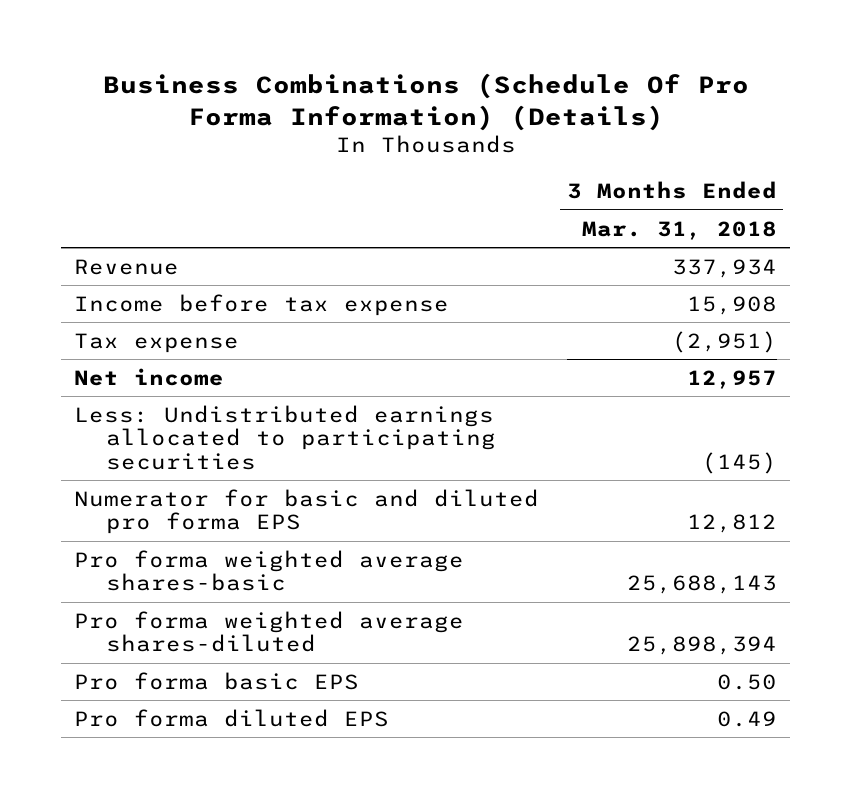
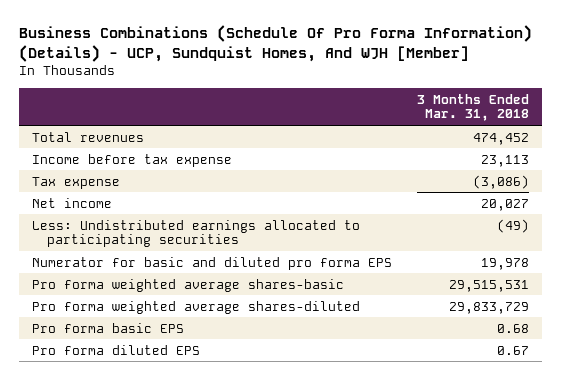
[102,72,749,131] Business Combinations (Schedule Of Pro Forma Information) (Details) -> [18,25,532,63] Business Combinations (Schedule Of Pro Forma Information) (Details) - UCP, Sundquist Homes, And WJH [Member]
[74,258,180,275] Revenue -> none
none -> [31,131,144,142] Total revenues
[686,295,777,315] 15,908 -> [481,154,530,167] 23,113
[671,330,777,353] (2,951) -> [473,174,530,189] (3,086)
[686,369,777,389] 12,957 -> [481,198,530,211] 20,027
[701,452,777,475] (145) -> [497,218,530,233] (49)
[686,514,777,534] 12,812 -> [481,257,530,270] 19,978
[626,575,777,595] 25,688,143 -> [449,279,530,292] 29,515,531
[626,636,777,656] 25,898,394 -> [449,301,530,314] 29,833,729
[716,673,777,690] 0.50 -> [497,323,530,333] 0.68
[716,710,777,727] 0.49 -> [497,345,530,355] 0.67

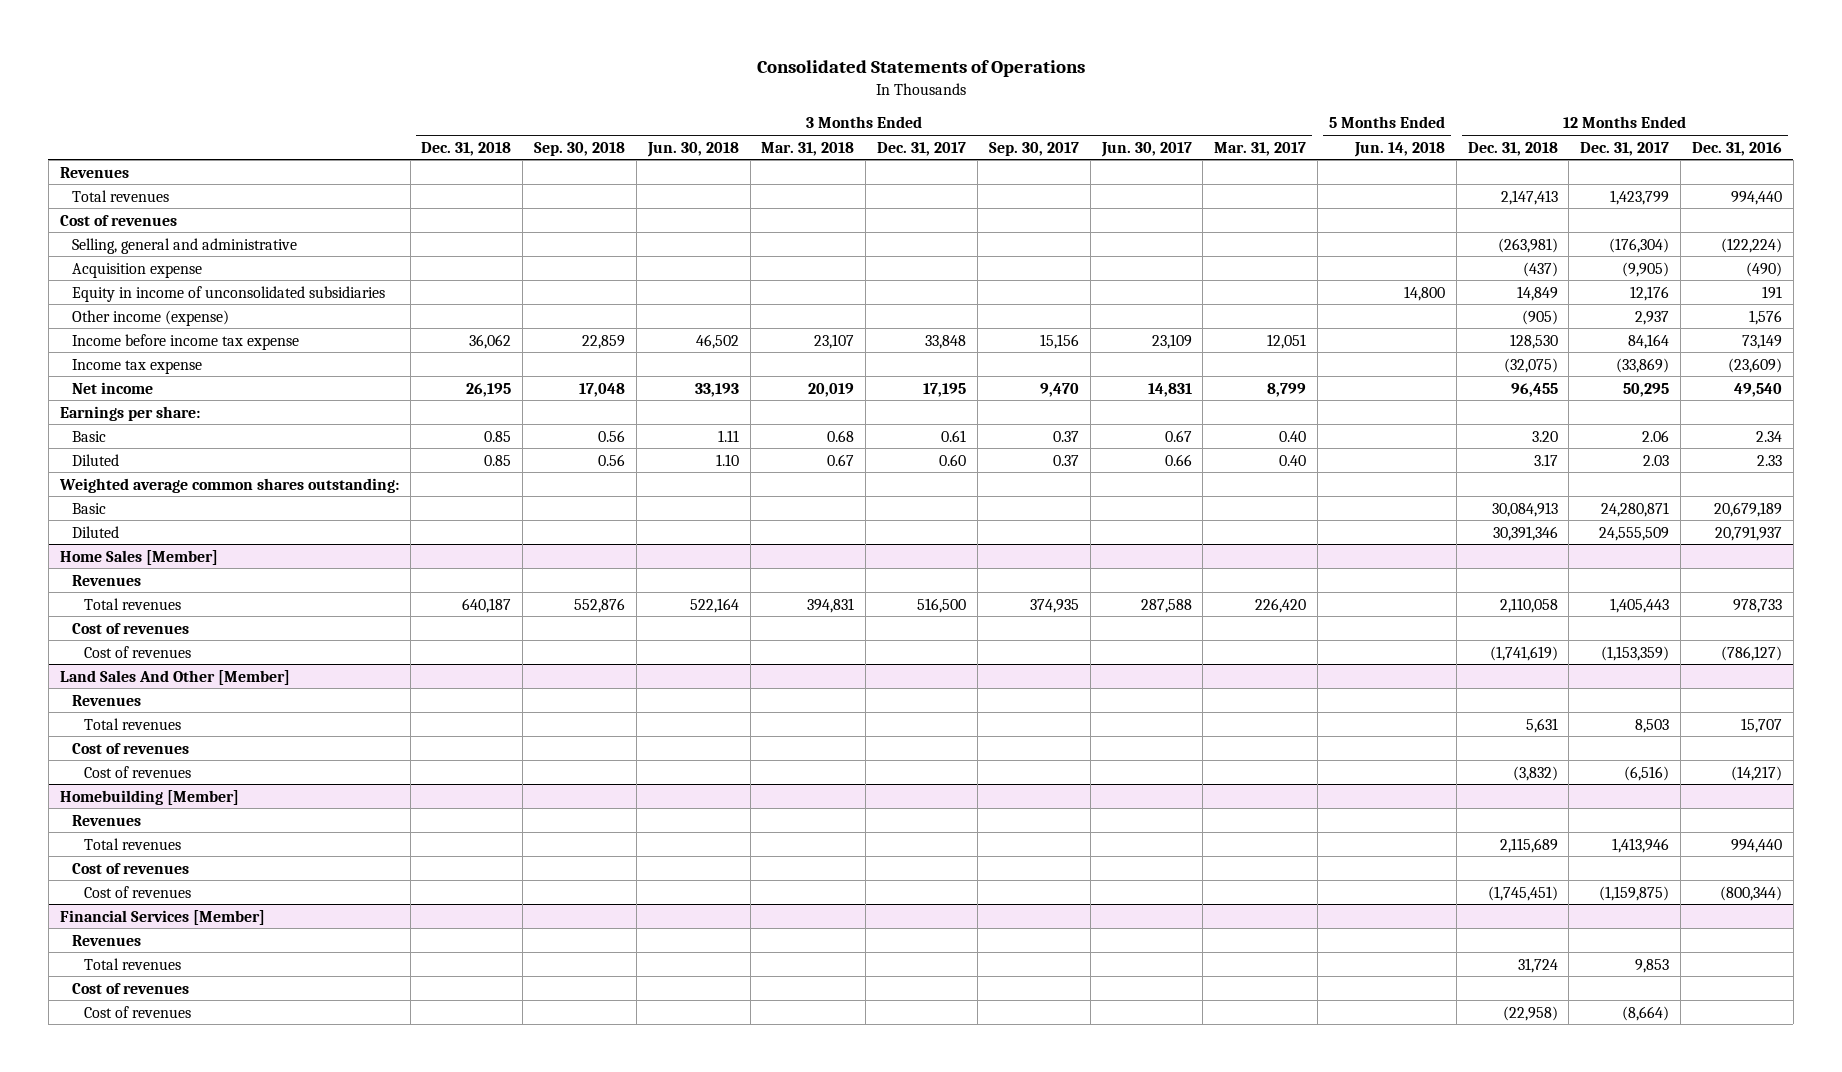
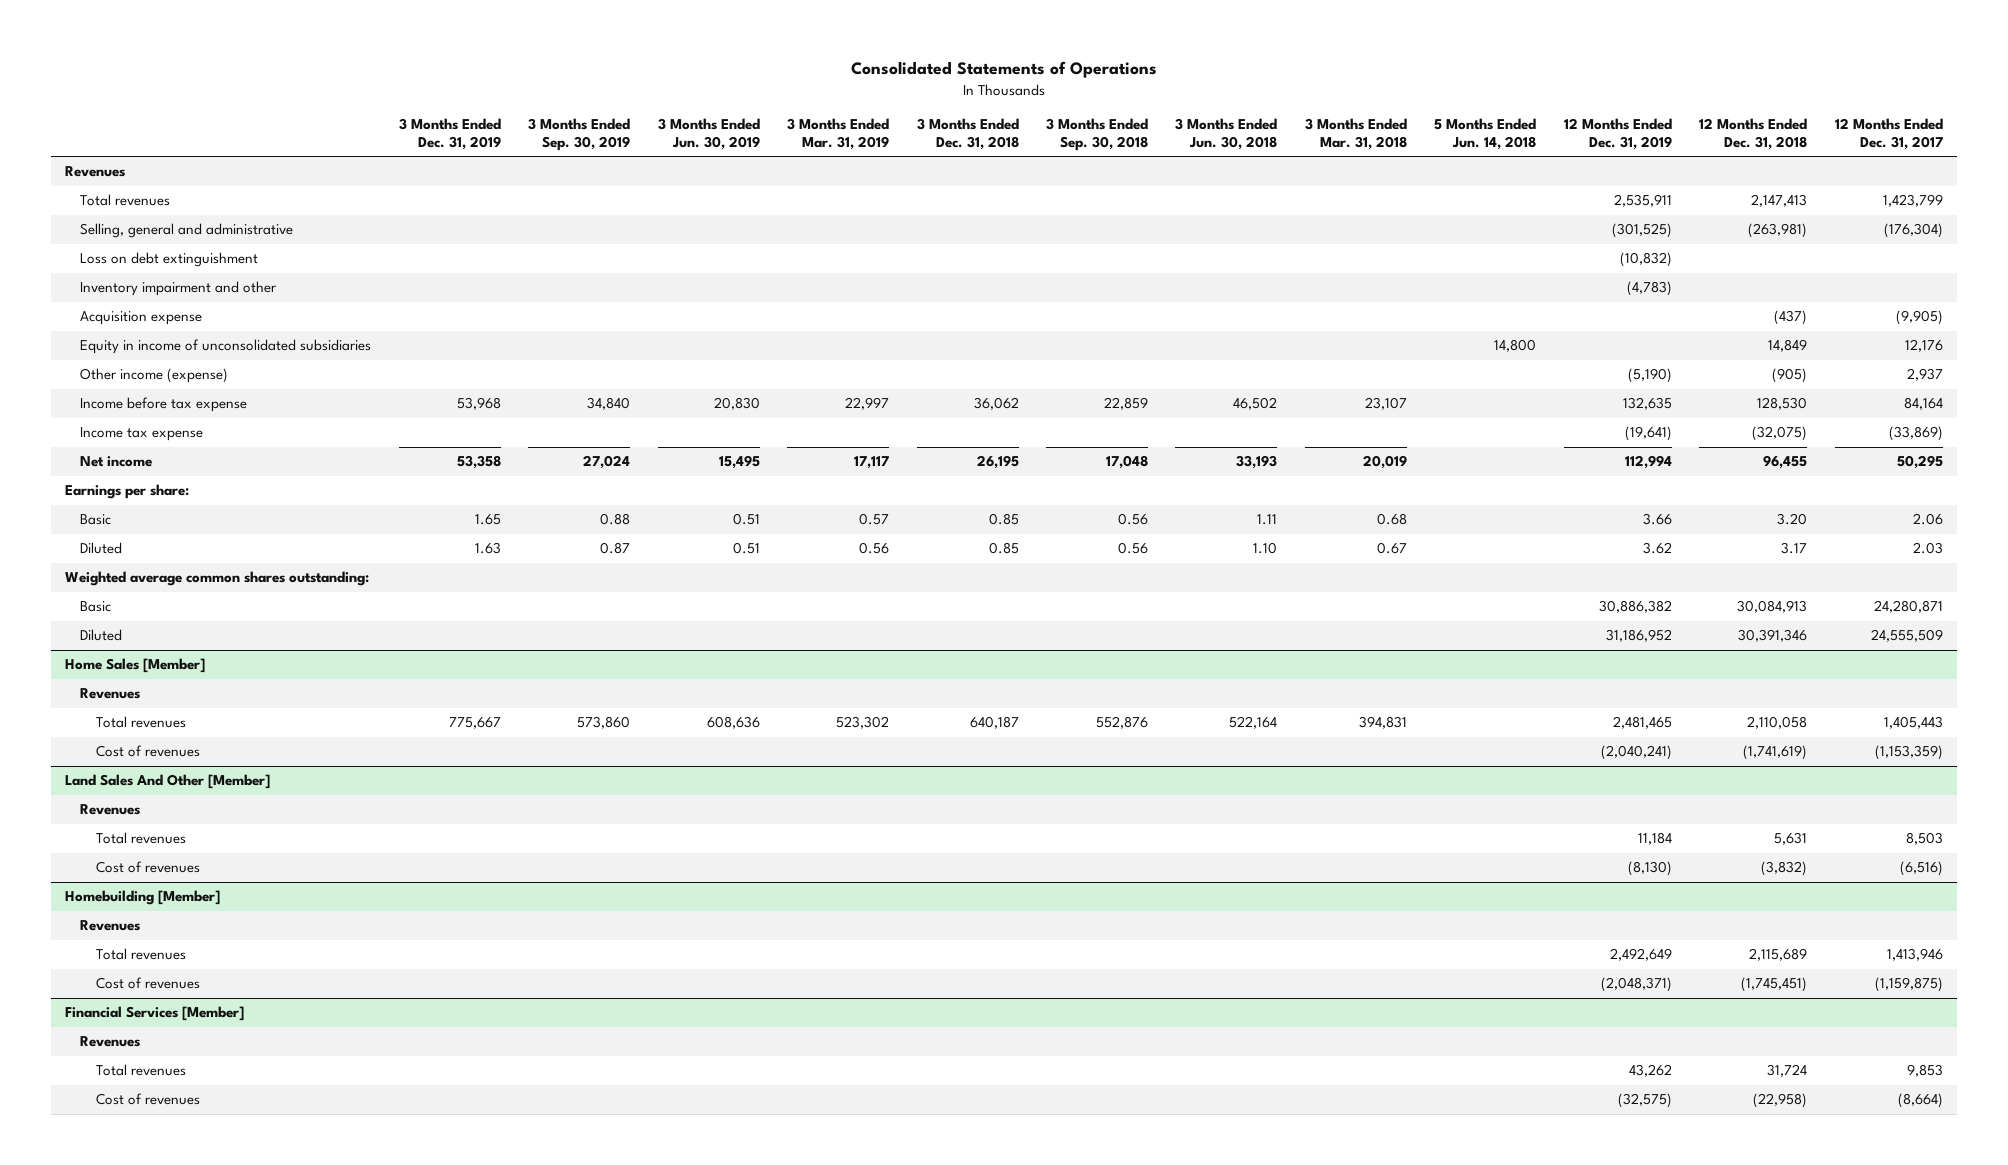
[877,141,967,156] Dec. 31, 2017 -> none
[988,141,1079,156] Sep. 30, 2017 -> none
[1100,141,1192,157] Jun. 30, 2017 -> none
[1214,141,1307,156] Mar. 31, 2017 -> none
[1691,141,1782,156] Dec. 31, 2016 -> none
none -> [398,118,501,150] 3 Months Ended Dec. 31, 2019
none -> [528,118,631,151] 3 Months Ended Sep. 30, 2019
none -> [657,118,760,150] 3 Months Ended Jun. 30, 2019
none -> [787,118,890,150] 3 Months Ended Mar. 31, 2019
none -> [1563,118,1672,150] 12 Months Ended Dec. 31, 2019
[59,214,177,226] Cost of revenues -> none
none -> [80,252,259,268] Loss on debt extinguishment
none -> [80,281,278,297] Inventory impairment and other
[71,333,299,350] Income before income tax expense -> [80,397,248,413] Income before tax expense
[71,622,189,634] Cost of revenues -> none
[71,742,189,754] Cost of revenues -> none
[71,862,189,874] Cost of revenues -> none
[71,982,189,994] Cost of revenues -> none

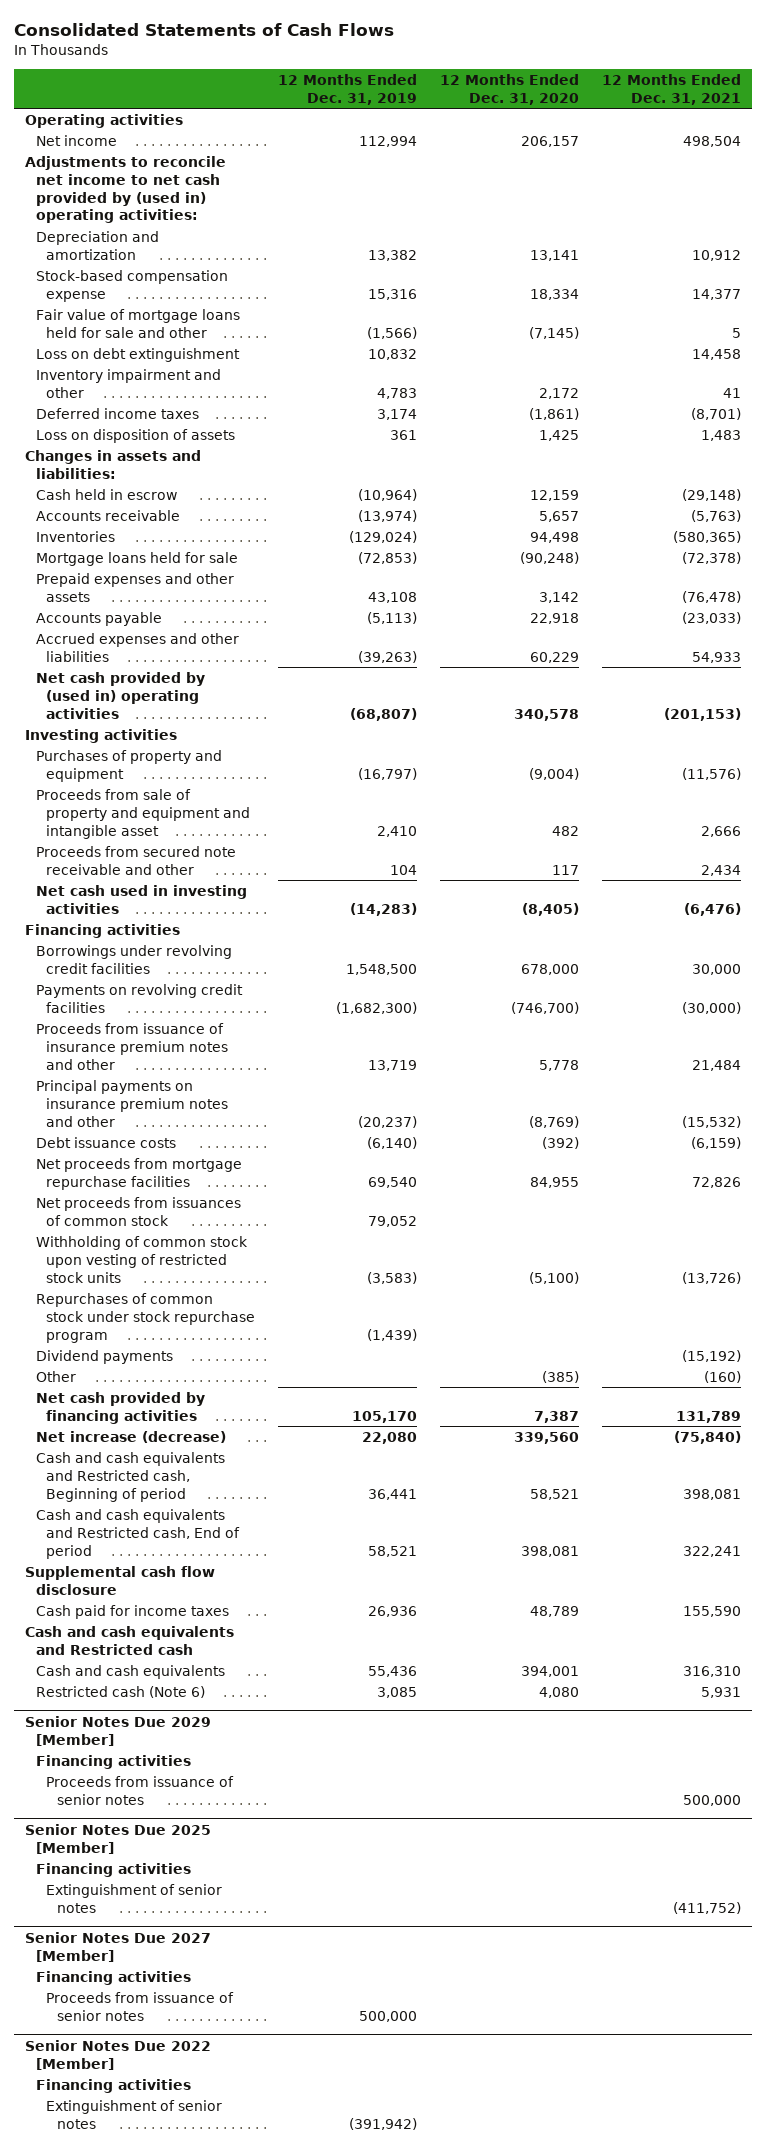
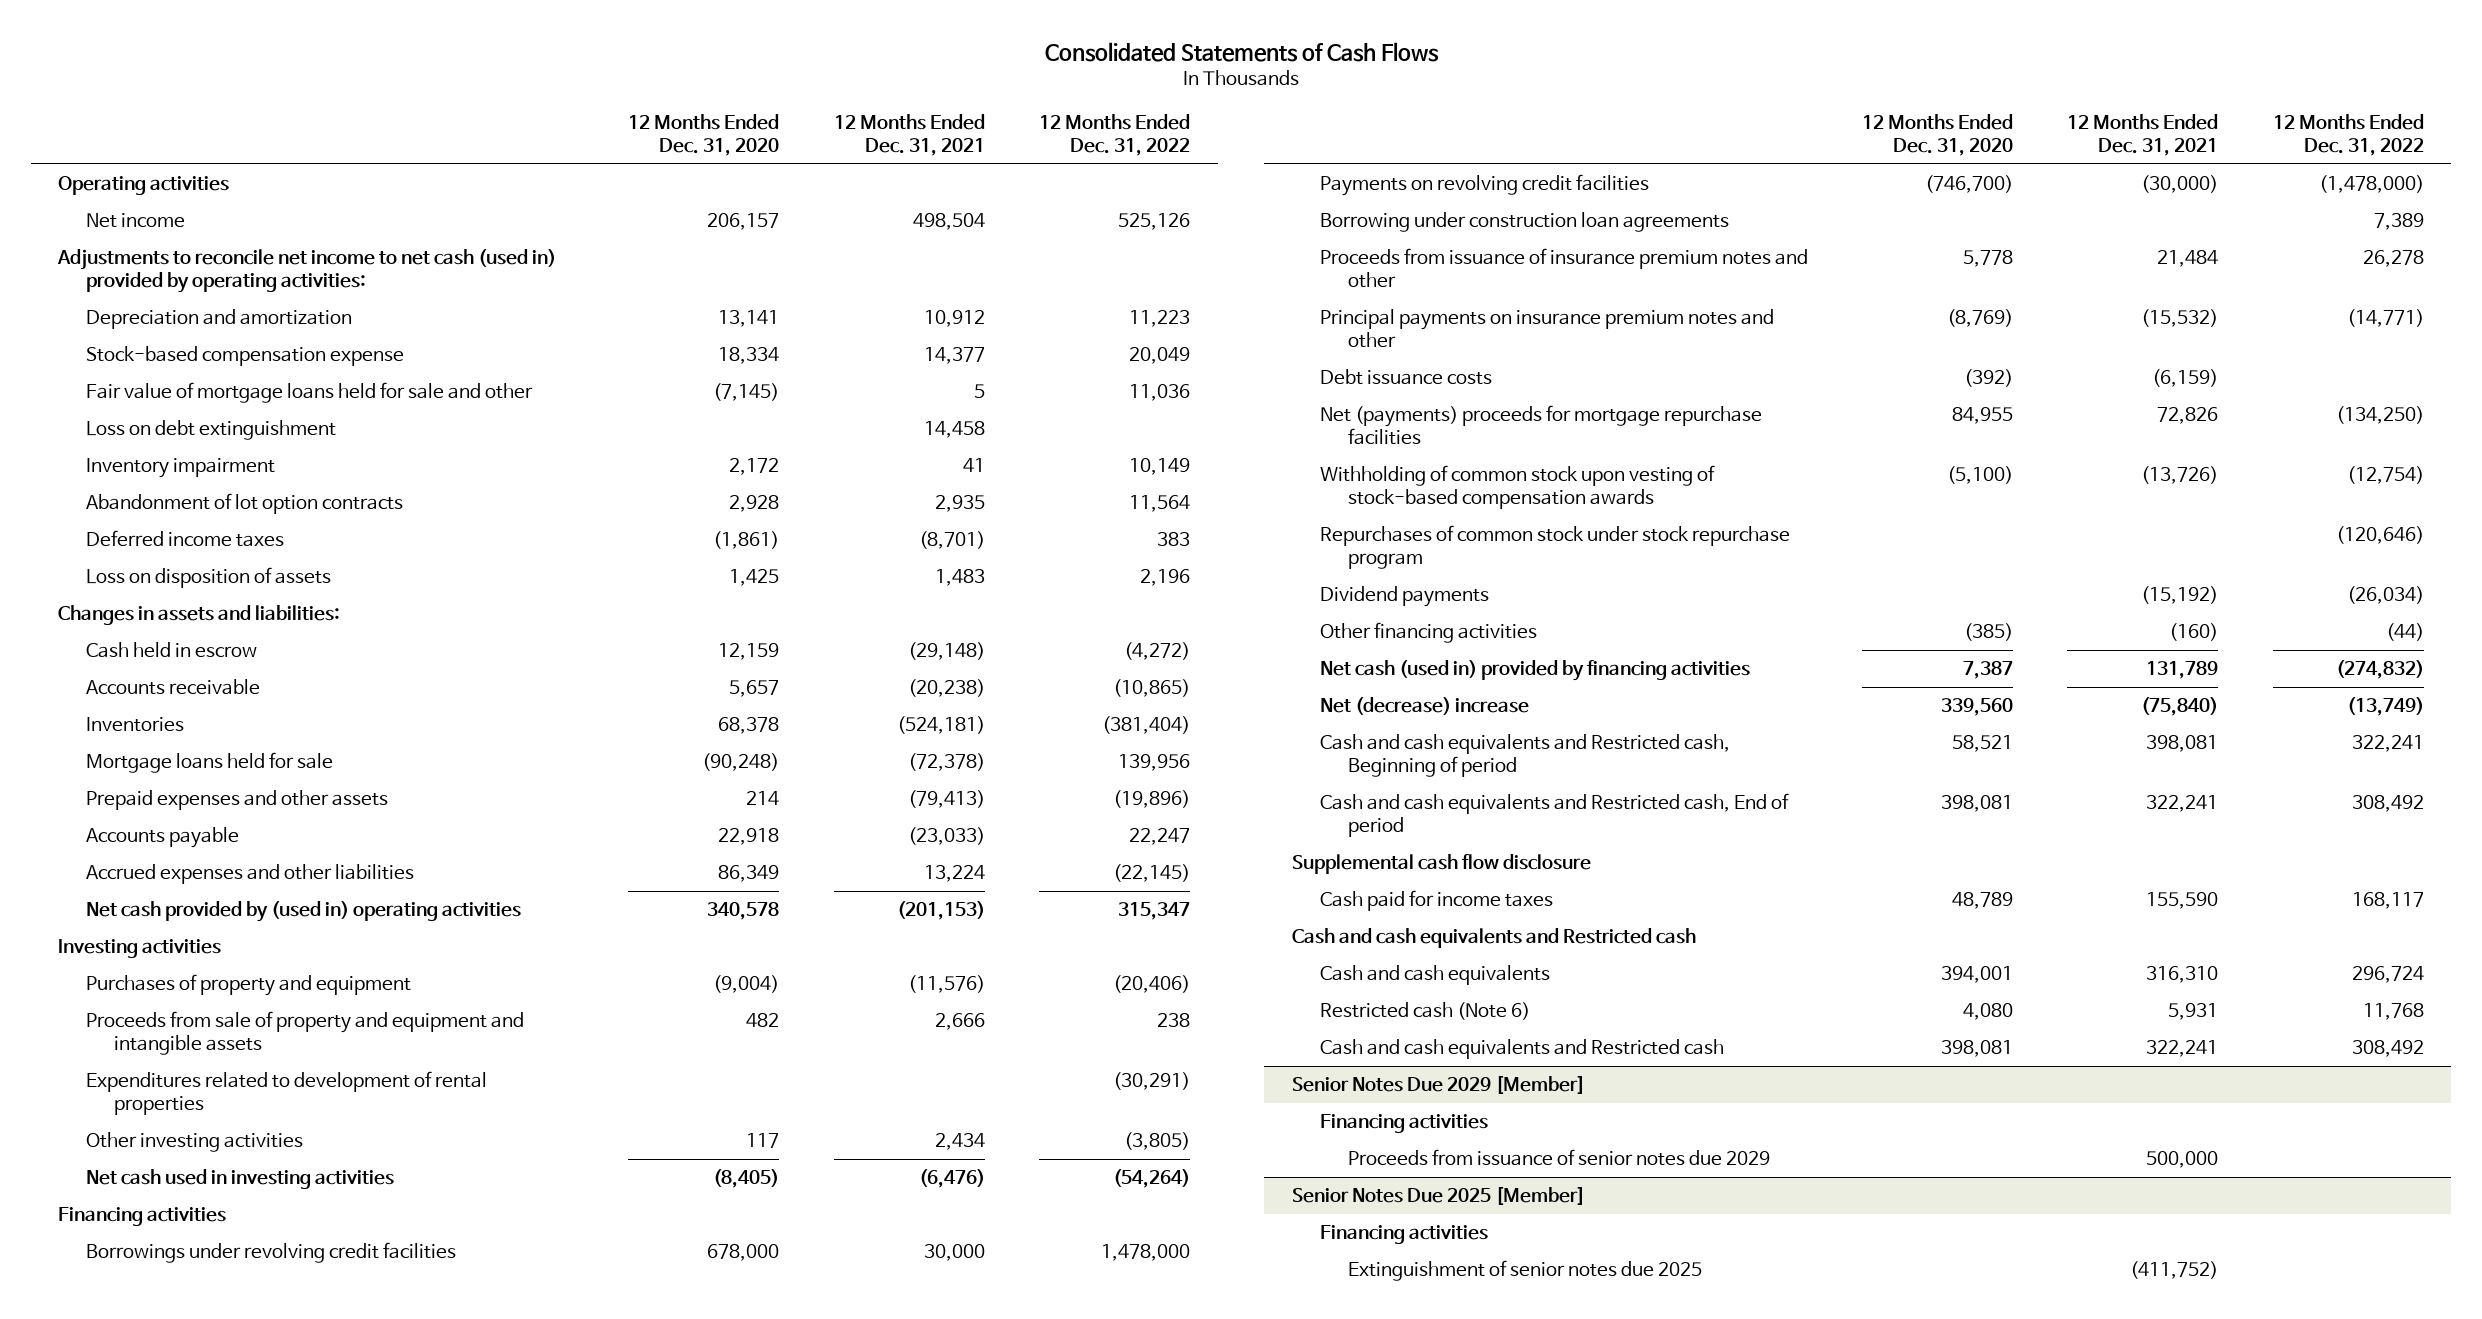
[278,74,418,105] 12 Months Ended Dec. 31, 2019 -> none
none -> [1039,113,1191,156] 12 Months Ended Dec. 31, 2022
[25,155,227,224] Adjustments to reconcile net income to net cash provided by (used in) operating activities: -> [56,249,556,294] Adjustments to reconcile net income to net cash (used in) provided by operating activities:
[35,368,221,398] Inventory impairment and other -> [85,458,275,479] Inventory impairment
none -> [85,493,403,515] Abandonment of lot option contracts
[691,509,742,522] (5,763) -> [907,679,985,698] (20,238)
[530,531,580,543] 94,498 -> [718,717,780,735] 68,378
[673,530,742,543] (580,365) -> [896,716,985,735] (524,181)
[539,591,580,603] 3,142 -> [746,791,780,806] 214
[682,590,742,603] (76,478) -> [907,790,985,809] (79,413)
[530,651,580,663] 60,229 -> [718,865,780,883] 86,349
[692,651,742,663] 54,933 -> [923,865,985,883] 13,224
[35,788,251,839] Proceeds from sale of property and equipment and intangible asset -> [85,1011,524,1056] Proceeds from sale of property and equipment and intangible assets
none -> [85,1071,487,1116] Expenditures related to development of rental properties
[35,845,236,875] Proceeds from secured note receivable and other -> [85,1132,303,1153] Other investing activities
none -> [1319,212,1729,233] Borrowing under construction loan agreements
[35,1196,241,1226] Net proceeds from issuances of common stock -> none
[35,1157,242,1190] Net proceeds from mortgage repurchase facilities -> [1319,405,1762,446] Net (payments) proceeds for mortgage repurchase facilities
[35,1235,248,1283] Withholding of common stock upon vesting of restricted stock units -> [1319,465,1715,510] Withholding of common stock upon vesting of stock-based compensation awards
[35,1370,76,1382] Other -> [1319,622,1537,644] Other financing activities
[35,1391,205,1424] Net cash provided by financing activities -> [1319,660,1750,682] Net cash (used in) provided by financing activities
[35,1430,226,1443] Net increase (decrease) -> [1319,697,1529,716] Net (decrease) increase
none -> [1319,1039,1724,1060] Cash and cash equivalents and Restricted cash
[46,1775,235,1805] Proceeds from issuance of senior notes -> [1347,1149,1770,1167] Proceeds from issuance of senior notes due 2029
[25,1931,212,1962] Senior Notes Due 2027 [Member] -> none
[35,1970,191,1985] Financing activities -> none
[46,1991,235,2021] Proceeds from issuance of senior notes -> none
[25,2039,212,2070] Senior Notes Due 2022 [Member] -> none
[35,2078,191,2093] Financing activities -> none
[46,2099,223,2129] Extinguishment of senior notes -> none
[46,1883,223,1913] Extinguishment of senior notes -> [1347,1260,1702,1282] Extinguishment of senior notes due 2025

